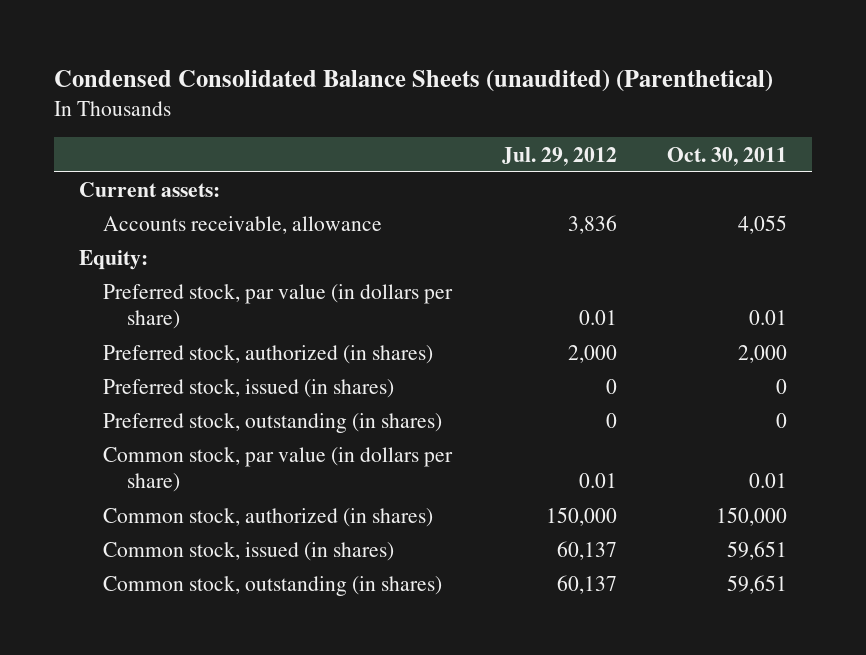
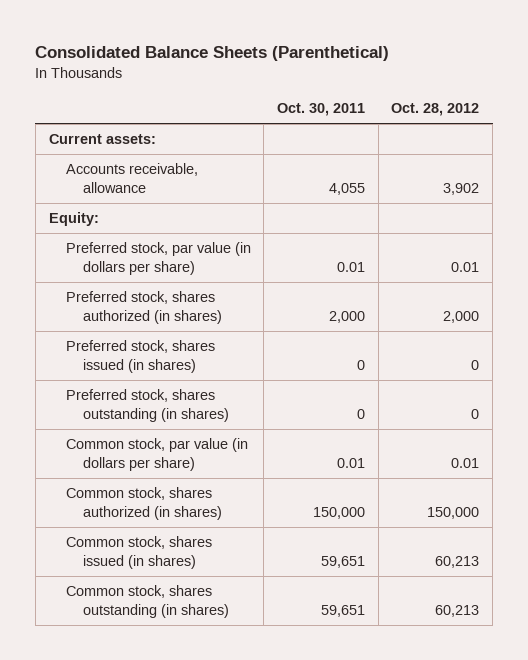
[53,70,773,93] Condensed Consolidated Balance Sheets (unaudited) (Parenthetical) -> [35,46,390,62] Consolidated Balance Sheets (Parenthetical)
[502,146,618,166] Jul. 29, 2012 -> none
none -> [391,102,480,116] Oct. 28, 2012
[102,345,433,365] Preferred stock, authorized (in shares) -> [65,291,222,325] Preferred stock, shares authorized (in shares)
[102,379,394,399] Preferred stock, issued (in shares) -> [65,340,215,374] Preferred stock, shares issued (in shares)
[102,413,442,434] Preferred stock, outstanding (in shares) -> [65,389,229,423] Preferred stock, shares outstanding (in shares)
[102,508,433,528] Common stock, authorized (in shares) -> [65,487,222,521] Common stock, shares authorized (in shares)
[102,542,394,562] Common stock, issued (in shares) -> [65,536,212,570] Common stock, shares issued (in shares)
[102,576,442,597] Common stock, outstanding (in shares) -> [65,585,229,619] Common stock, shares outstanding (in shares)

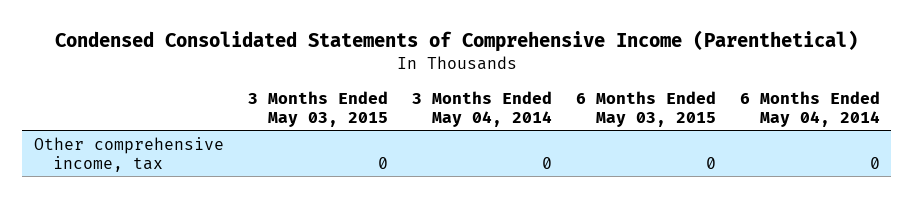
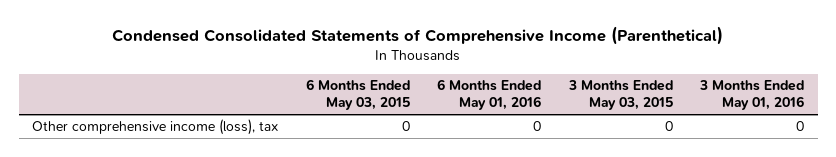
[411,90,552,127] 3 Months Ended May 04, 2014 -> none
[739,90,880,127] 6 Months Ended May 04, 2014 -> none
none -> [437,79,542,111] 6 Months Ended May 01, 2016
none -> [699,80,805,111] 3 Months Ended May 01, 2016
[33,136,224,172] Other comprehensive income, tax -> [32,119,279,136] Other comprehensive income (loss), tax

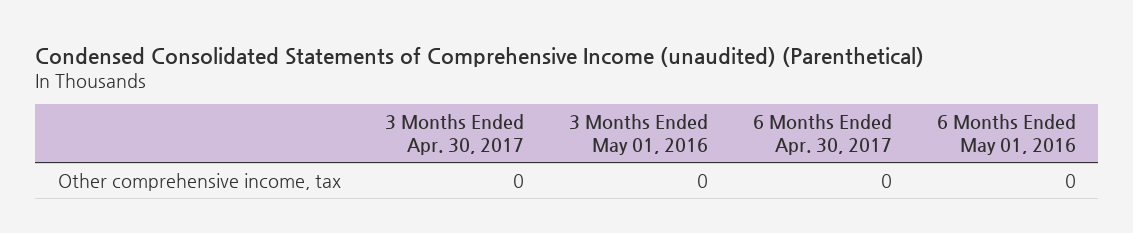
[112,25,724,45] Condensed Consolidated Statements of Comprehensive Income (Parenthetical) -> [35,46,925,67] Condensed Consolidated Statements of Comprehensive Income (unaudited) (Parenthetical)
[305,79,410,111] 6 Months Ended May 03, 2015 -> none
[567,80,673,111] 3 Months Ended May 03, 2015 -> none
none -> [385,114,525,156] 3 Months Ended Apr. 30, 2017
none -> [752,114,892,156] 6 Months Ended Apr. 30, 2017
[32,119,279,136] Other comprehensive income (loss), tax -> [57,172,341,191] Other comprehensive income, tax

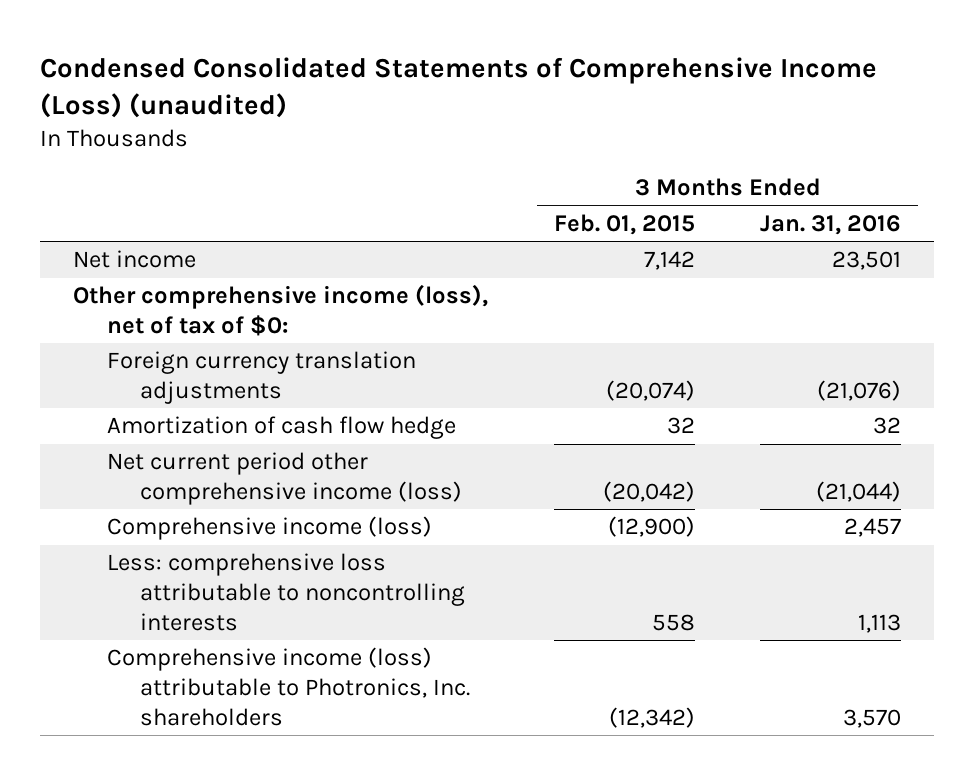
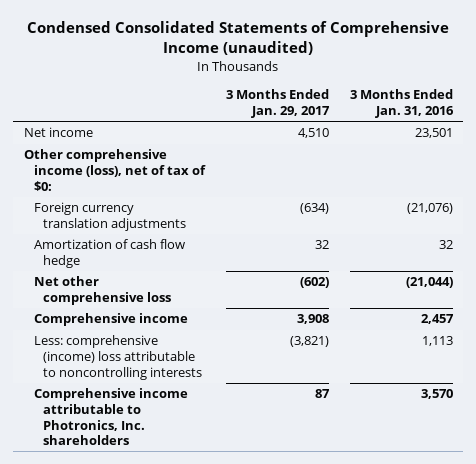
[40,56,878,118] Condensed Consolidated Statements of Comprehensive Income (Loss) (unaudited) -> [27,21,450,56] Condensed Consolidated Statements of Comprehensive Income (unaudited)
[553,213,695,235] Feb. 01, 2015 -> none
none -> [225,89,330,118] 3 Months Ended Jan. 29, 2017
[106,452,463,506] Net current period other comprehensive income (loss) -> [33,276,172,306] Net other comprehensive loss
[106,516,432,541] Comprehensive income (loss) -> [33,313,188,327] Comprehensive income
[106,553,466,631] Less: comprehensive loss attributable to noncontrolling interests -> [33,335,203,380] Less: comprehensive (income) loss attributable to noncontrolling interests
[106,647,471,726] Comprehensive income (loss) attributable to Photronics, Inc. shareholders -> [33,388,188,446] Comprehensive income attributable to Photronics, Inc. shareholders

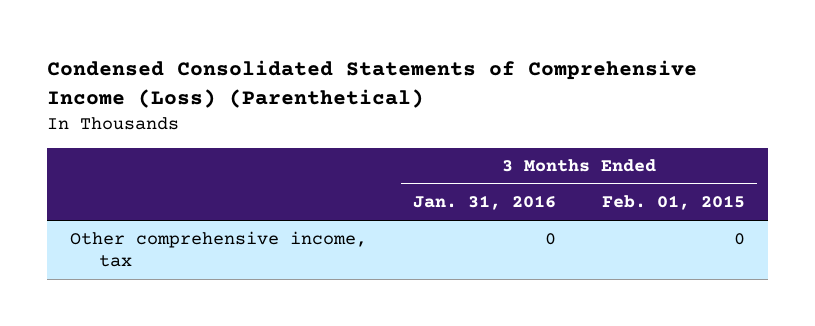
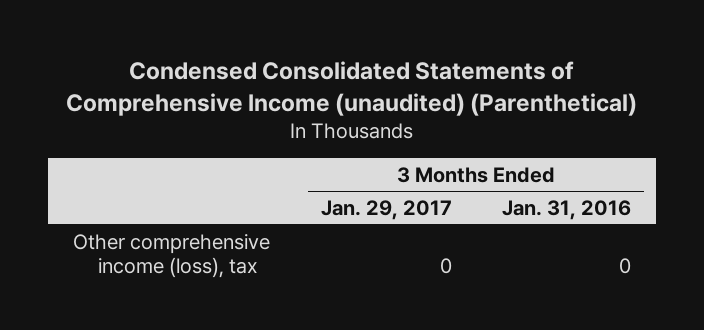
[46,60,697,109] Condensed Consolidated Statements of Comprehensive Income (Loss) (Parenthetical) -> [66,61,638,116] Condensed Consolidated Statements of Comprehensive Income (unaudited) (Parenthetical)
[602,195,746,211] Feb. 01, 2015 -> none
none -> [320,199,452,220] Jan. 29, 2017
[69,231,367,268] Other comprehensive income, tax -> [73,233,271,278] Other comprehensive income (loss), tax

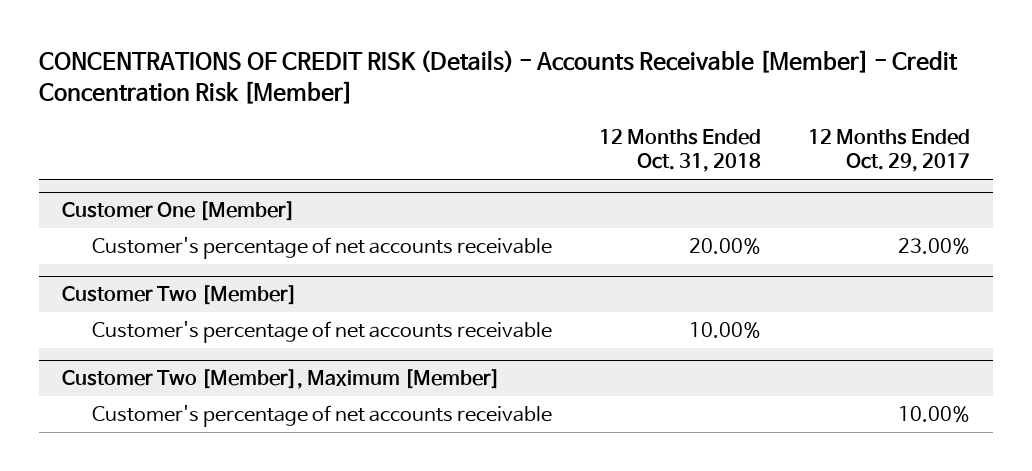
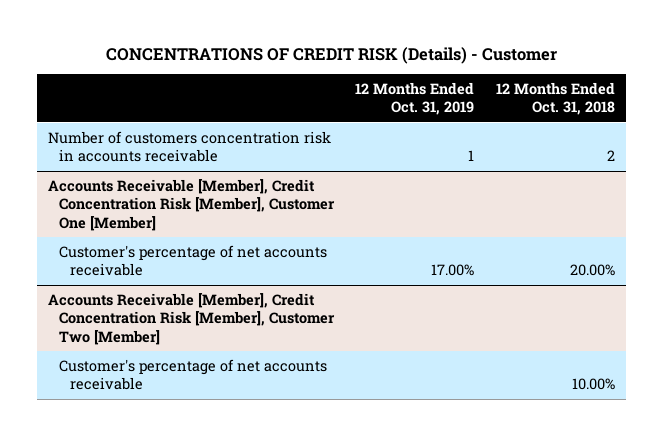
[39,50,959,104] CONCENTRATIONS OF CREDIT RISK (Details) - Accounts Receivable [Member] - Credit Concentration Risk [Member] -> [105,46,557,64] CONCENTRATIONS OF CREDIT RISK (Details) - Customer
[807,129,970,173] 12 Months Ended Oct. 29, 2017 -> none
none -> [355,81,475,116] 12 Months Ended Oct. 31, 2019
[62,200,296,221] Customer One [Member] -> none
none -> [48,130,332,163] Number of customers concentration risk in accounts receivable
none -> [48,178,336,231] Accounts Receivable [Member], Credit Concentration Risk [Member], Customer One [Member]
[62,284,298,305] Customer Two [Member] -> none
none -> [48,292,336,345] Accounts Receivable [Member], Credit Concentration Risk [Member], Customer Two [Member]
[62,368,501,389] Customer Two [Member], Maximum [Member] -> none
[92,404,553,427] Customer's percentage of net accounts receivable -> none

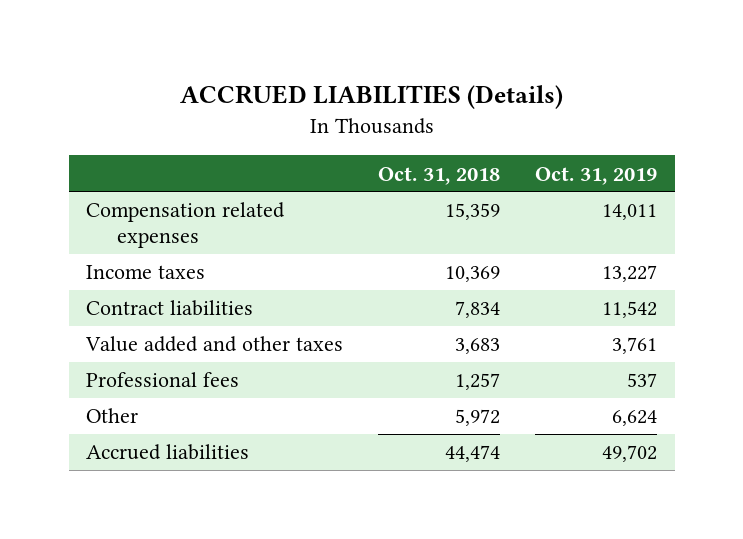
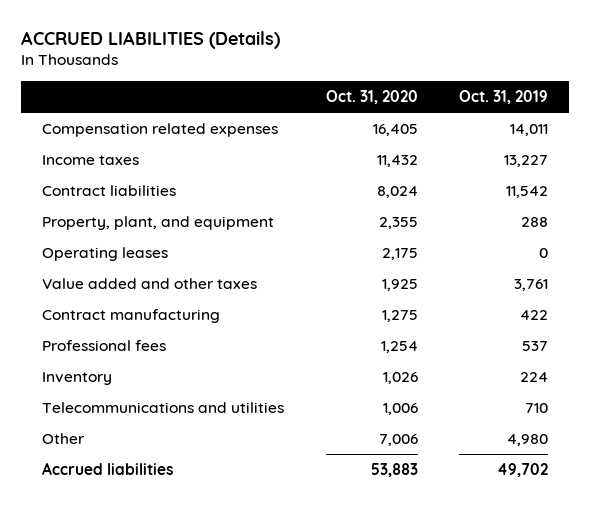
[378,166,501,185] Oct. 31, 2018 -> none
none -> [325,90,418,105] Oct. 31, 2020
none -> [41,216,274,231] Property, plant, and equipment
none -> [41,247,168,262] Operating leases
none -> [41,309,220,324] Contract manufacturing
none -> [41,372,112,386] Inventory
none -> [41,402,284,414] Telecommunications and utilities
[612,410,658,427] 6,624 -> [507,434,549,447] 4,980

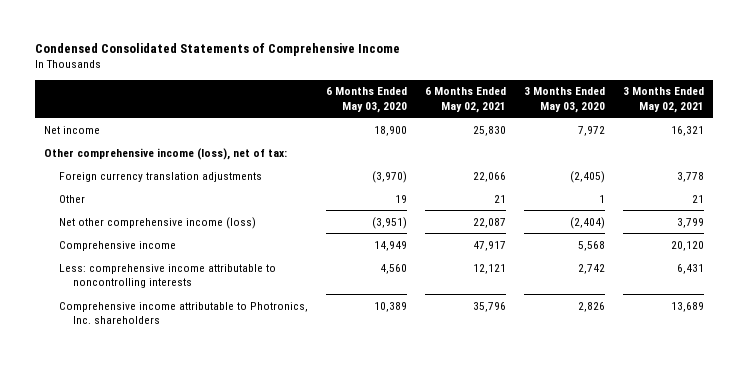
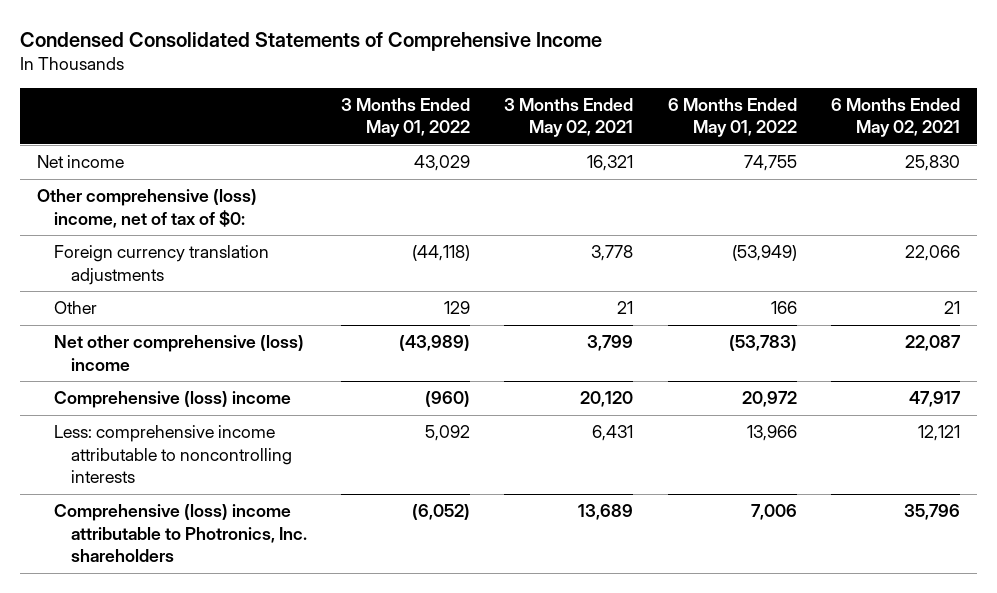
[325,87,407,113] 6 Months Ended May 03, 2020 -> none
[524,87,606,113] 3 Months Ended May 03, 2020 -> none
none -> [341,97,471,138] 3 Months Ended May 01, 2022
none -> [667,97,797,138] 6 Months Ended May 01, 2022
[44,147,288,160] Other comprehensive income (loss), net of tax: -> [37,189,258,228] Other comprehensive (loss) income, net of tax of $0:
[58,216,256,229] Net other comprehensive income (loss) -> [53,335,304,371] Net other comprehensive (loss) income
[58,240,176,251] Comprehensive income -> [53,391,291,409] Comprehensive (loss) income
[58,301,308,325] Comprehensive income attributable to Photronics, Inc. shareholders -> [53,504,307,563] Comprehensive (loss) income attributable to Photronics, Inc. shareholders

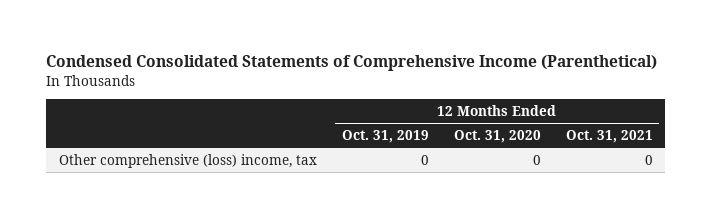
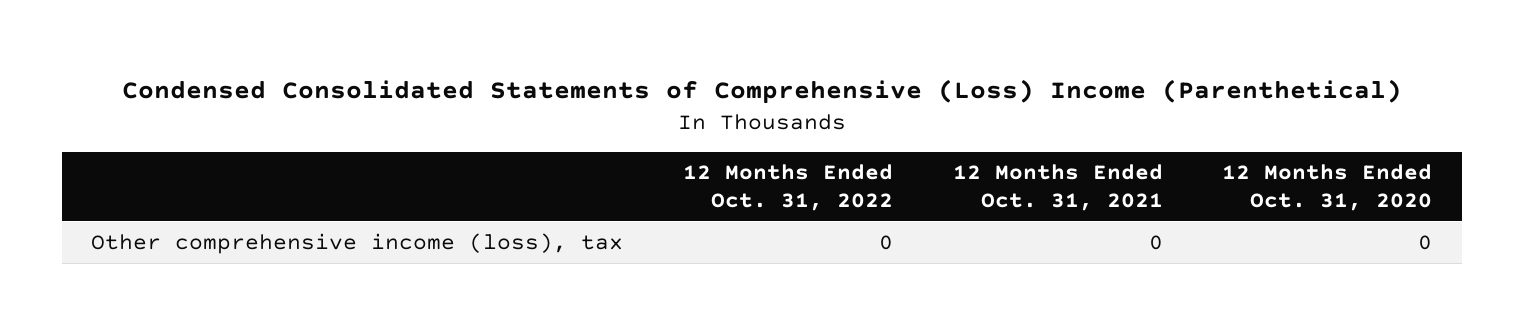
[46,55,658,72] Condensed Consolidated Statements of Comprehensive Income (Parenthetical) -> [121,78,1402,104] Condensed Consolidated Statements of Comprehensive (Loss) Income (Parenthetical)
[341,130,429,144] Oct. 31, 2019 -> none
none -> [683,164,894,211] 12 Months Ended Oct. 31, 2022
[58,153,317,168] Other comprehensive (loss) income, tax -> [91,233,624,255] Other comprehensive income (loss), tax

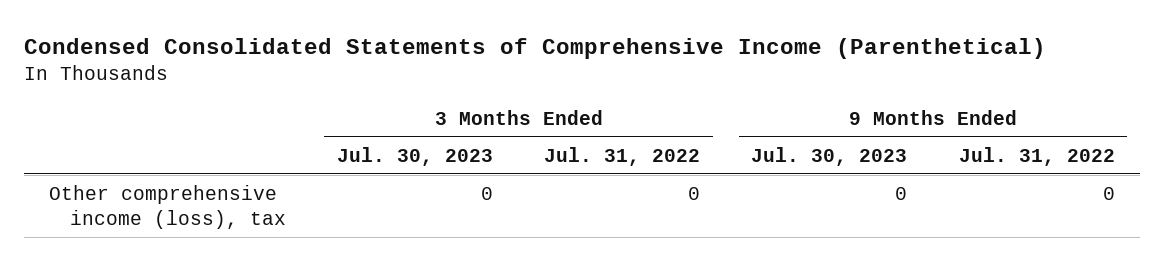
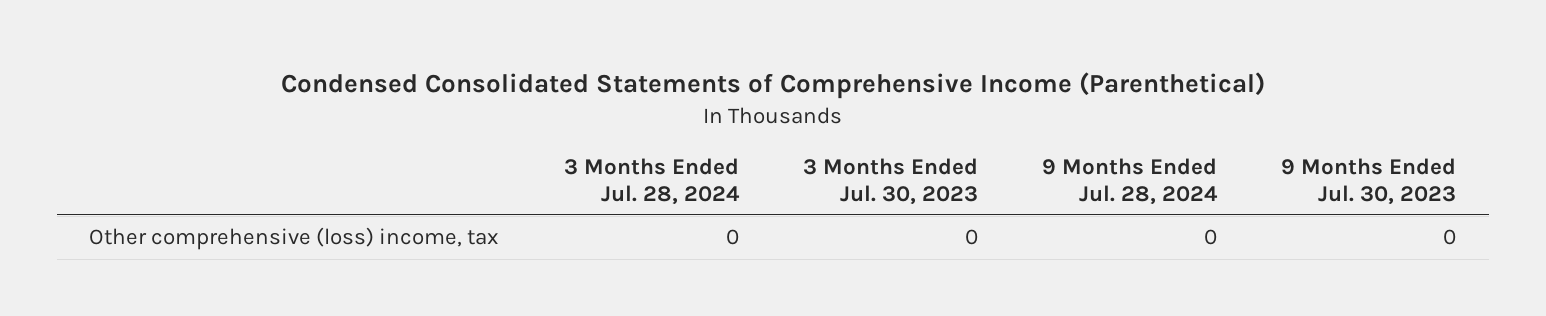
[544,146,701,166] Jul. 31, 2022 -> none
[958,146,1115,166] Jul. 31, 2022 -> none
none -> [563,157,740,205] 3 Months Ended Jul. 28, 2024
none -> [1042,157,1219,205] 9 Months Ended Jul. 28, 2024
[49,184,286,229] Other comprehensive income (loss), tax -> [89,227,500,251] Other comprehensive (loss) income, tax

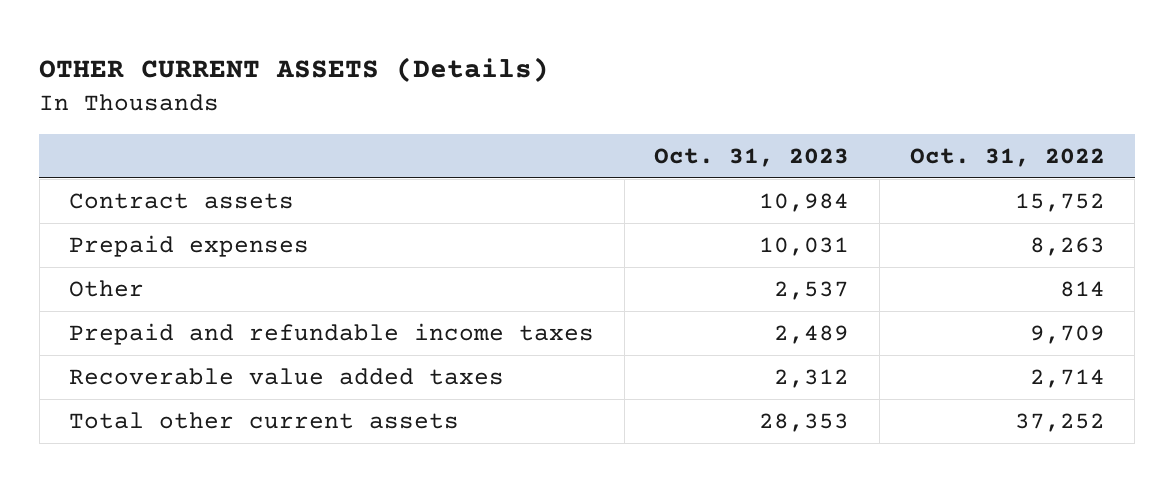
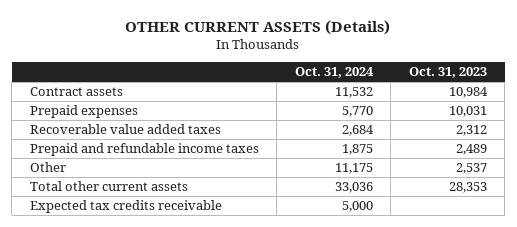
[909,147,1105,167] Oct. 31, 2022 -> none
none -> [294,67,374,79] Oct. 31, 2024
[69,322,595,345] Prepaid and refundable income taxes -> [29,143,259,157] Prepaid and refundable income taxes
[69,279,145,297] Other -> [29,162,66,173] Other
none -> [29,200,222,214] Expected tax credits receivable

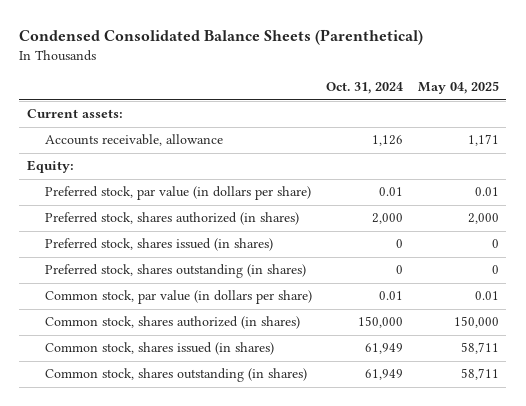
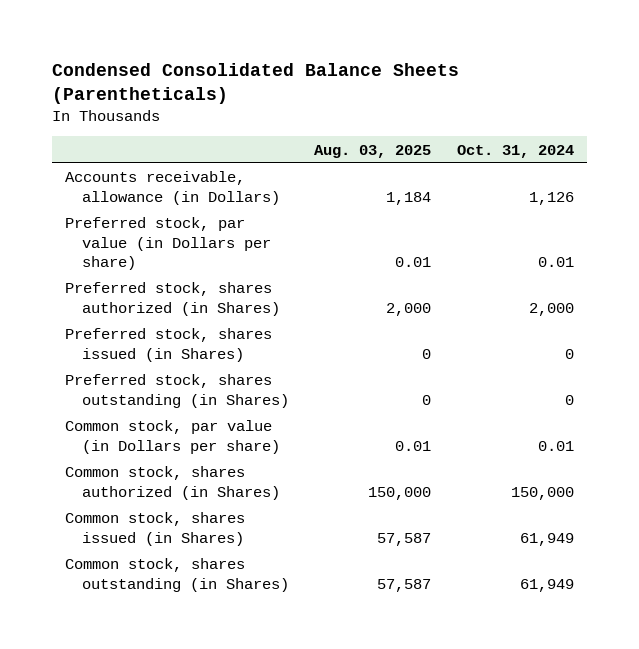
[19,29,424,46] Condensed Consolidated Balance Sheets (Parenthetical) -> [51,62,459,104] Condensed Consolidated Balance Sheets (Parentheticals)
[417,81,499,95] May 04, 2025 -> none
none -> [314,144,432,158] Aug. 03, 2025
[26,109,123,119] Current assets: -> none
[26,160,74,174] Equity: -> none
[44,134,223,147] Accounts receivable, allowance -> [64,171,280,205] Accounts receivable, allowance (in Dollars)
[44,186,311,201] Preferred stock, par value (in dollars per share) -> [64,217,271,271] Preferred stock, par value (in Dollars per share)
[44,212,299,226] Preferred stock, shares authorized (in shares) -> [64,282,280,316] Preferred stock, shares authorized (in Shares)
[44,238,273,252] Preferred stock, shares issued (in shares) -> [64,328,272,362] Preferred stock, shares issued (in Shares)
[44,264,306,279] Preferred stock, shares outstanding (in shares) -> [64,374,289,408] Preferred stock, shares outstanding (in Shares)
[44,290,312,305] Common stock, par value (in dollars per share) -> [64,420,280,454] Common stock, par value (in Dollars per share)
[44,316,300,330] Common stock, shares authorized (in shares) -> [64,466,280,500] Common stock, shares authorized (in Shares)
[44,342,274,356] Common stock, shares issued (in shares) -> [64,512,245,546] Common stock, shares issued (in Shares)
[44,368,307,383] Common stock, shares outstanding (in shares) -> [64,558,289,592] Common stock, shares outstanding (in Shares)

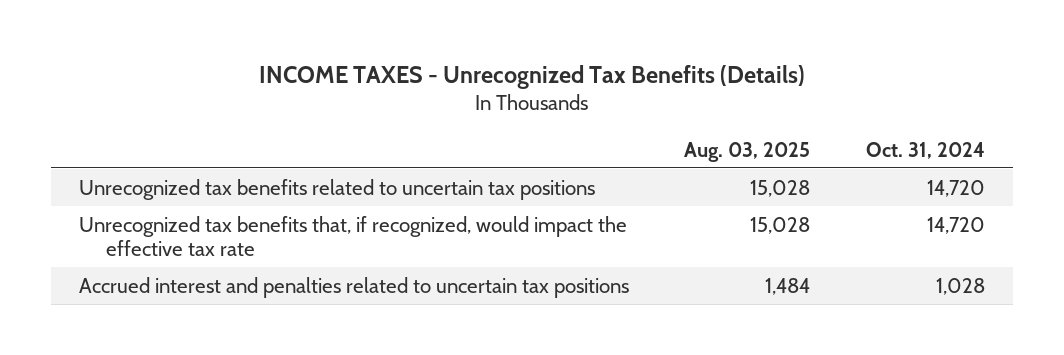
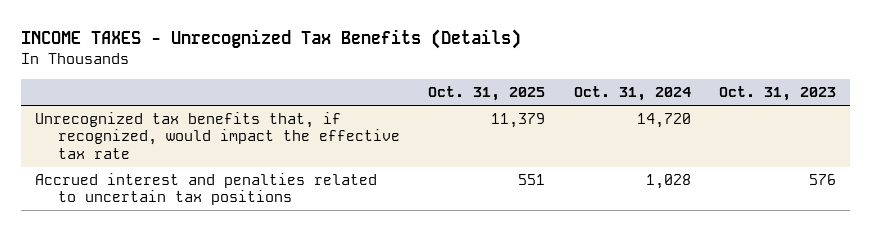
[684,141,811,162] Aug. 03, 2025 -> none
none -> [428,86,546,102] Oct. 31, 2025
none -> [718,86,836,102] Oct. 31, 2023
[78,178,595,200] Unrecognized tax benefits related to uncertain tax positions -> none

